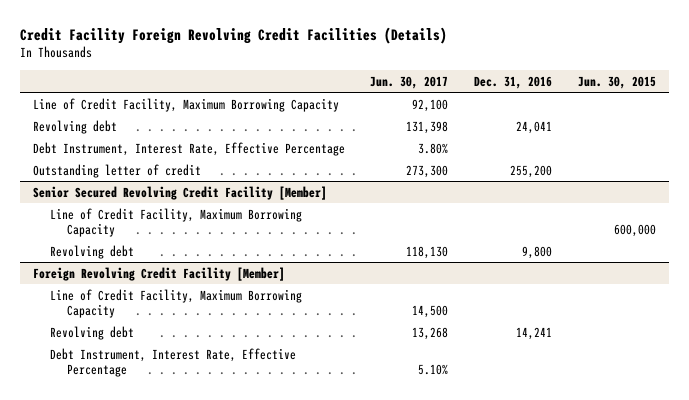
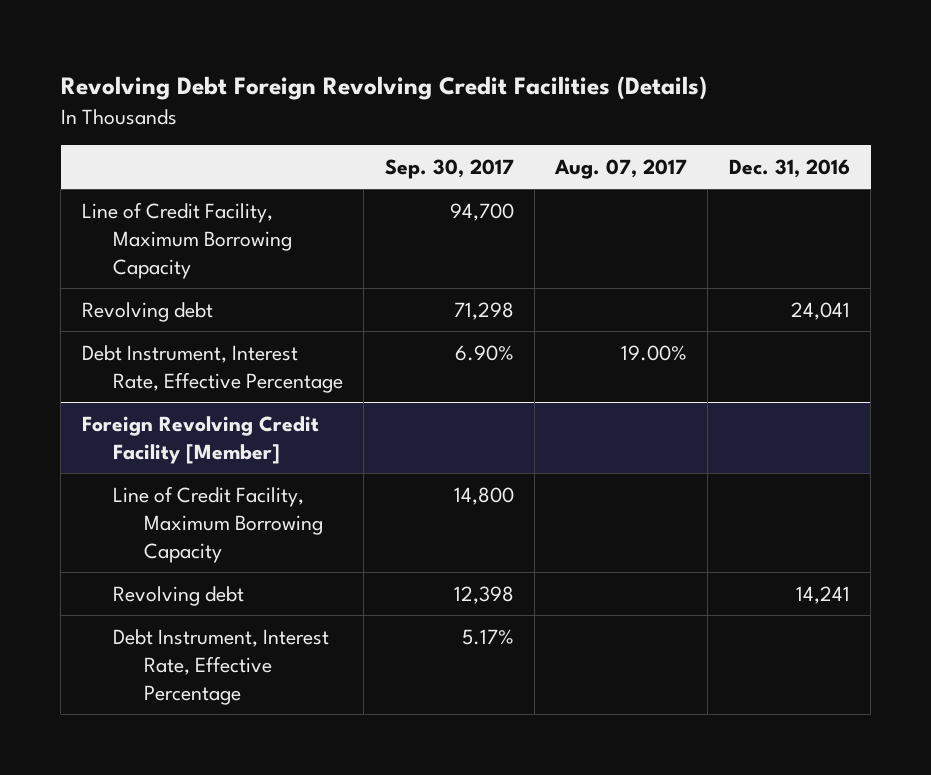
[19,26,447,44] Credit Facility Foreign Revolving Credit Facilities (Details) -> [60,76,707,101] Revolving Debt Foreign Revolving Credit Facilities (Details)
[370,75,449,89] Jun. 30, 2017 -> none
[578,75,657,89] Jun. 30, 2015 -> none
none -> [384,158,514,179] Sep. 30, 2017
none -> [554,158,688,179] Aug. 07, 2017
[32,163,201,178] Outstanding letter of credit -> none
[32,185,327,200] Senior Secured Revolving Credit Facility [Member] -> none
[49,207,302,237] Line of Credit Facility, Maximum Borrowing Capacity -> none
[49,244,134,259] Revolving debt -> none

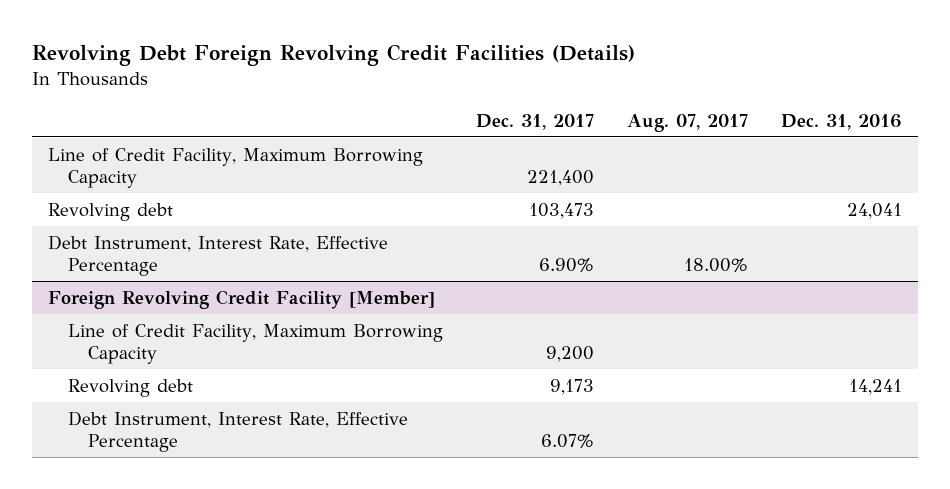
[384,158,514,179] Sep. 30, 2017 -> none
none -> [475,113,594,130] Dec. 31, 2017
[621,344,688,361] 19.00% -> [683,258,748,273] 18.00%

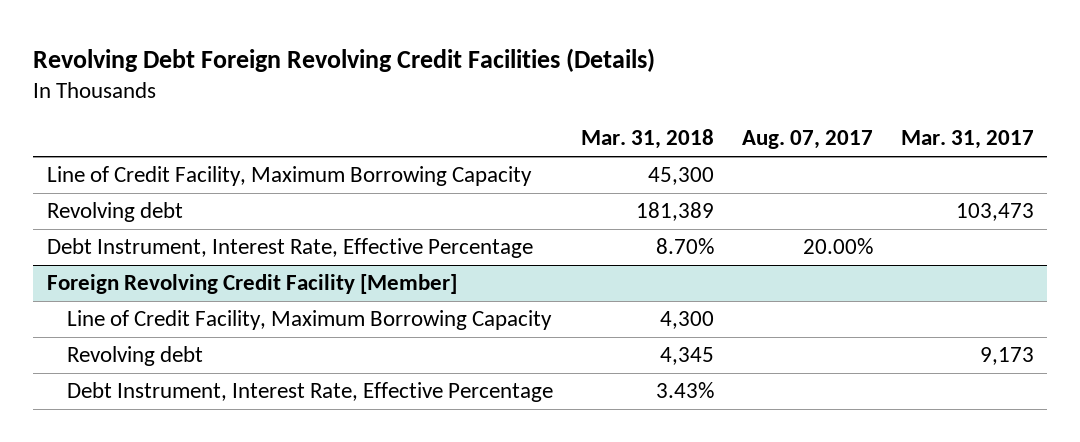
[475,113,594,130] Dec. 31, 2017 -> none
[780,113,902,130] Dec. 31, 2016 -> none
none -> [580,129,714,150] Mar. 31, 2018
none -> [900,130,1034,150] Mar. 31, 2017
[683,258,748,273] 18.00% -> [802,238,873,255] 20.00%

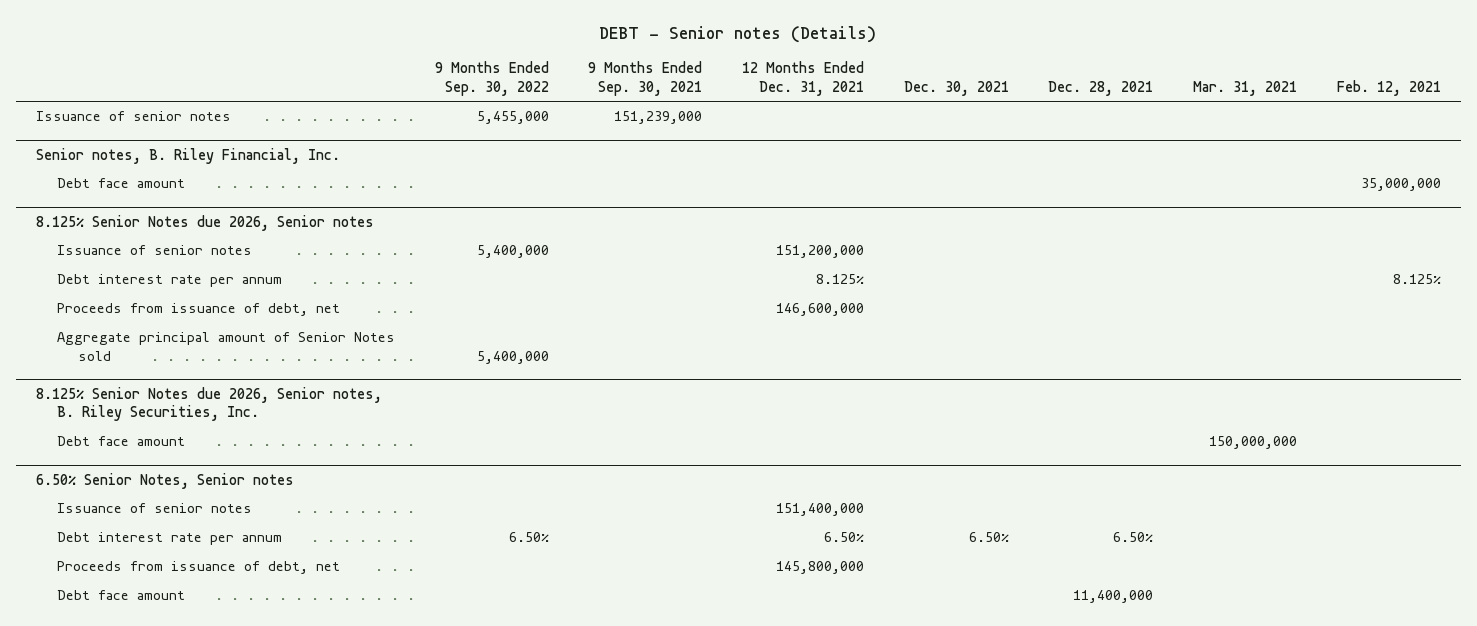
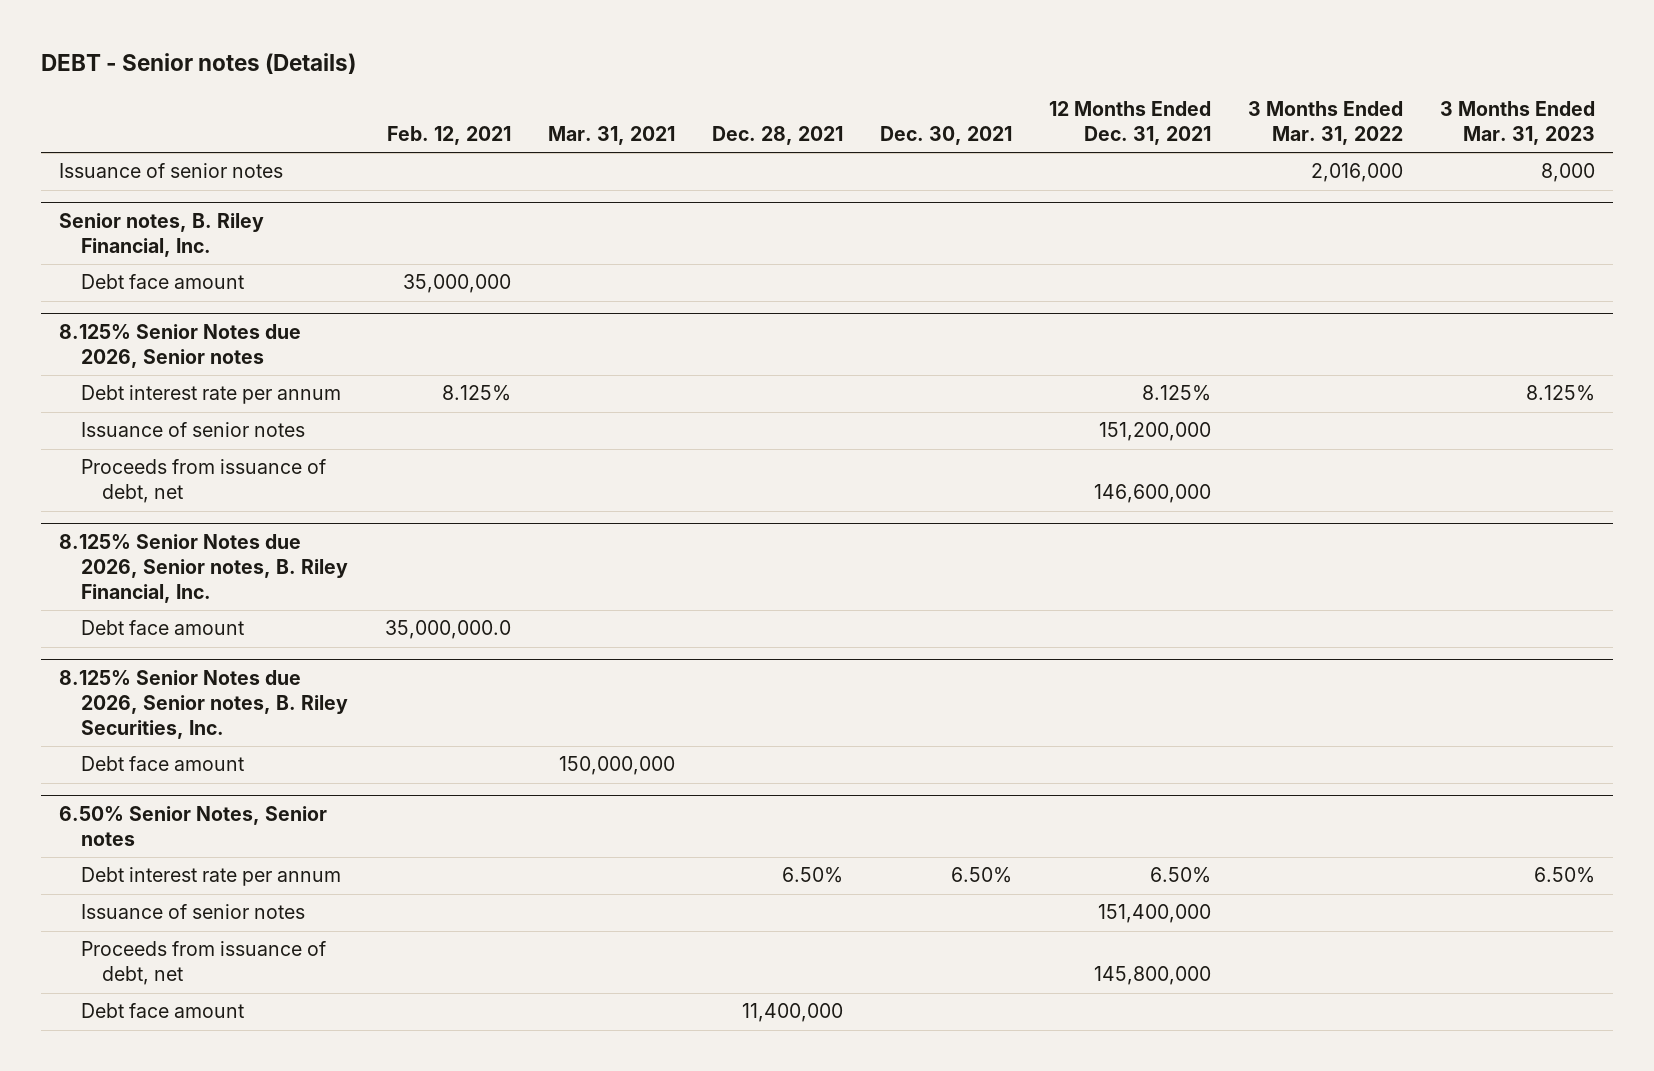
[434,61,549,96] 9 Months Ended Sep. 30, 2022 -> none
[588,61,703,96] 9 Months Ended Sep. 30, 2021 -> none
none -> [1247,101,1403,146] 3 Months Ended Mar. 31, 2022
none -> [1439,101,1595,146] 3 Months Ended Mar. 31, 2023
[57,245,253,256] Issuance of senior notes -> [80,422,305,438] Issuance of senior notes
[57,332,396,362] Aggregate principal amount of Senior Notes sold -> none
none -> [59,533,348,603] 8.125% Senior Notes due 2026, Senior notes, B. Riley Financial, Inc.
none -> [80,620,244,636] Debt face amount
[57,503,253,514] Issuance of senior notes -> [80,904,305,920] Issuance of senior notes

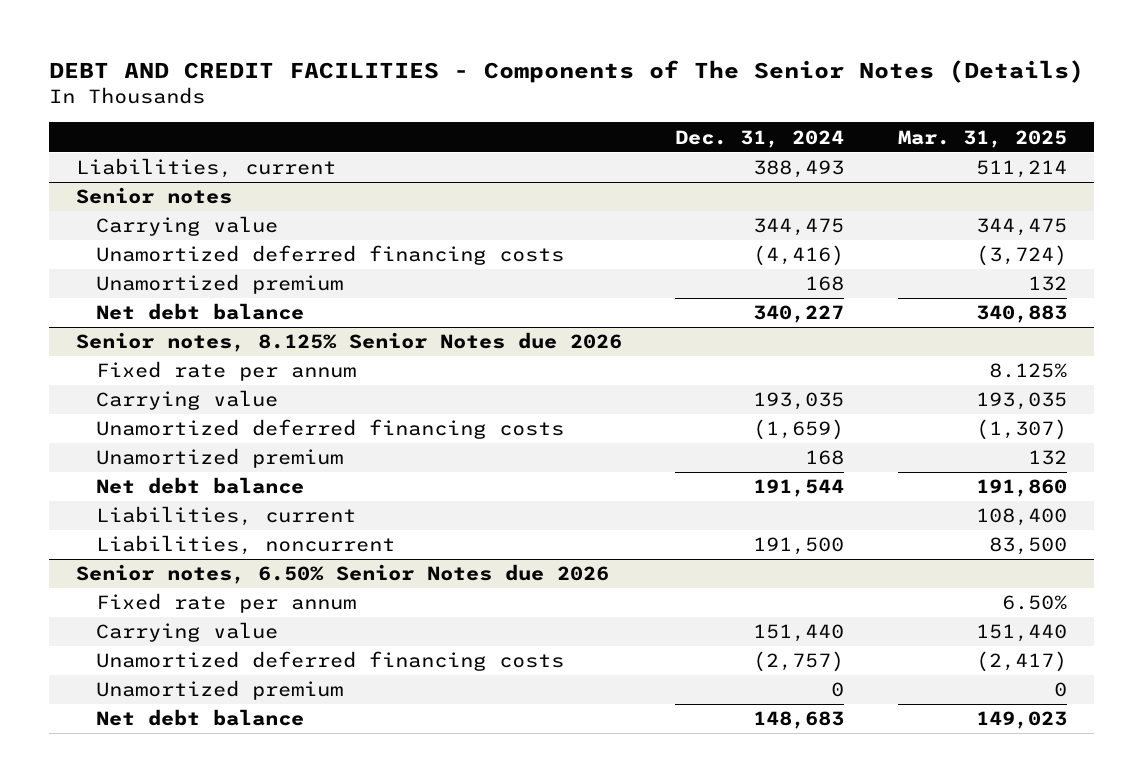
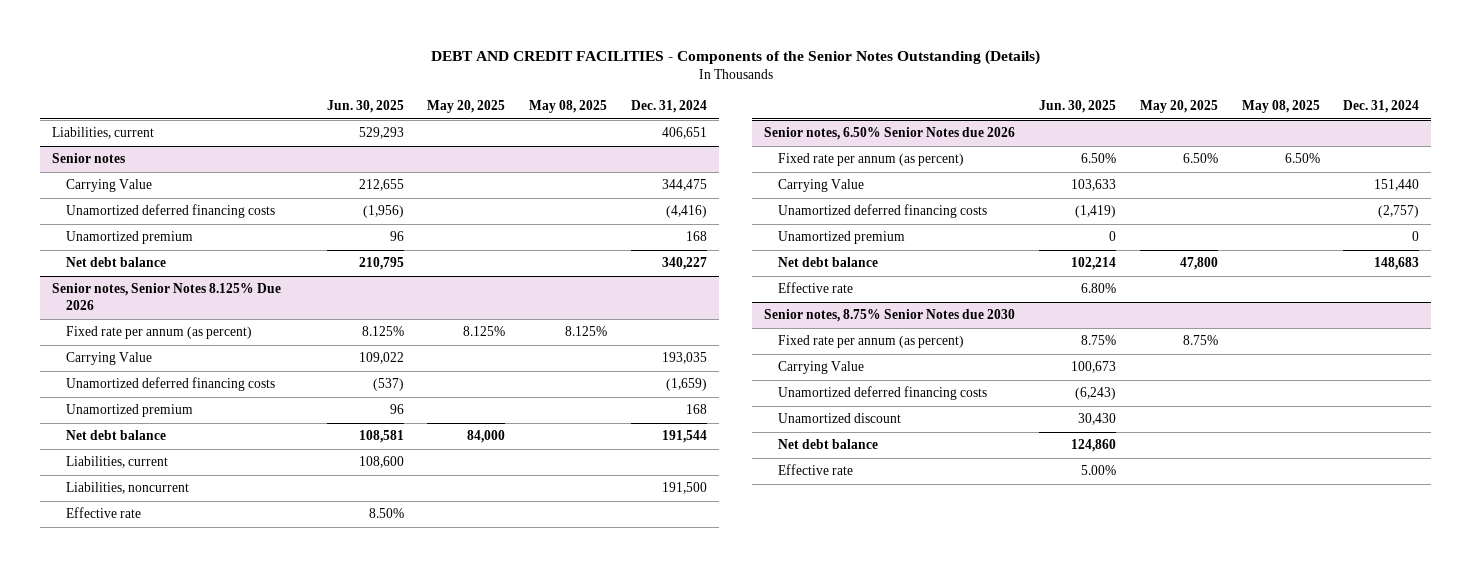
[48,60,1084,84] DEBT AND CREDIT FACILITIES - Components of The Senior Notes (Details) -> [430,49,1040,65] DEBT AND CREDIT FACILITIES - Components of the Senior Notes Outstanding (Details)
[898,129,1068,148] Mar. 31, 2025 -> none
none -> [326,99,404,113] Jun. 30, 2025
none -> [427,99,506,113] May 20, 2025
none -> [529,99,608,113] May 08, 2025
[753,160,845,179] 388,493 -> [661,127,707,140] 406,651
[96,216,279,237] Carrying value -> [65,179,152,193] Carrying Value
[75,332,622,353] Senior notes, 8.125% Senior Notes due 2026 -> [51,283,281,311] Senior notes, Senior Notes 8.125% Due 2026
[96,361,357,382] Fixed rate per annum -> [65,326,252,340] Fixed rate per annum (as percent)
[96,390,279,411] Carrying value -> [65,352,152,366] Carrying Value
none -> [65,507,141,519] Effective rate
[96,593,357,614] Fixed rate per annum -> [777,153,964,167] Fixed rate per annum (as percent)
[96,622,279,643] Carrying value -> [777,179,864,193] Carrying Value
none -> [777,282,853,294] Effective rate
none -> [764,309,1016,323] Senior notes, 8.75% Senior Notes due 2030
none -> [777,335,964,349] Fixed rate per annum (as percent)
none -> [777,361,864,375] Carrying Value
none -> [777,386,987,401] Unamortized deferred financing costs
none -> [777,413,901,424] Unamortized discount
none -> [777,439,878,450] Net debt balance
none -> [777,464,853,476] Effective rate

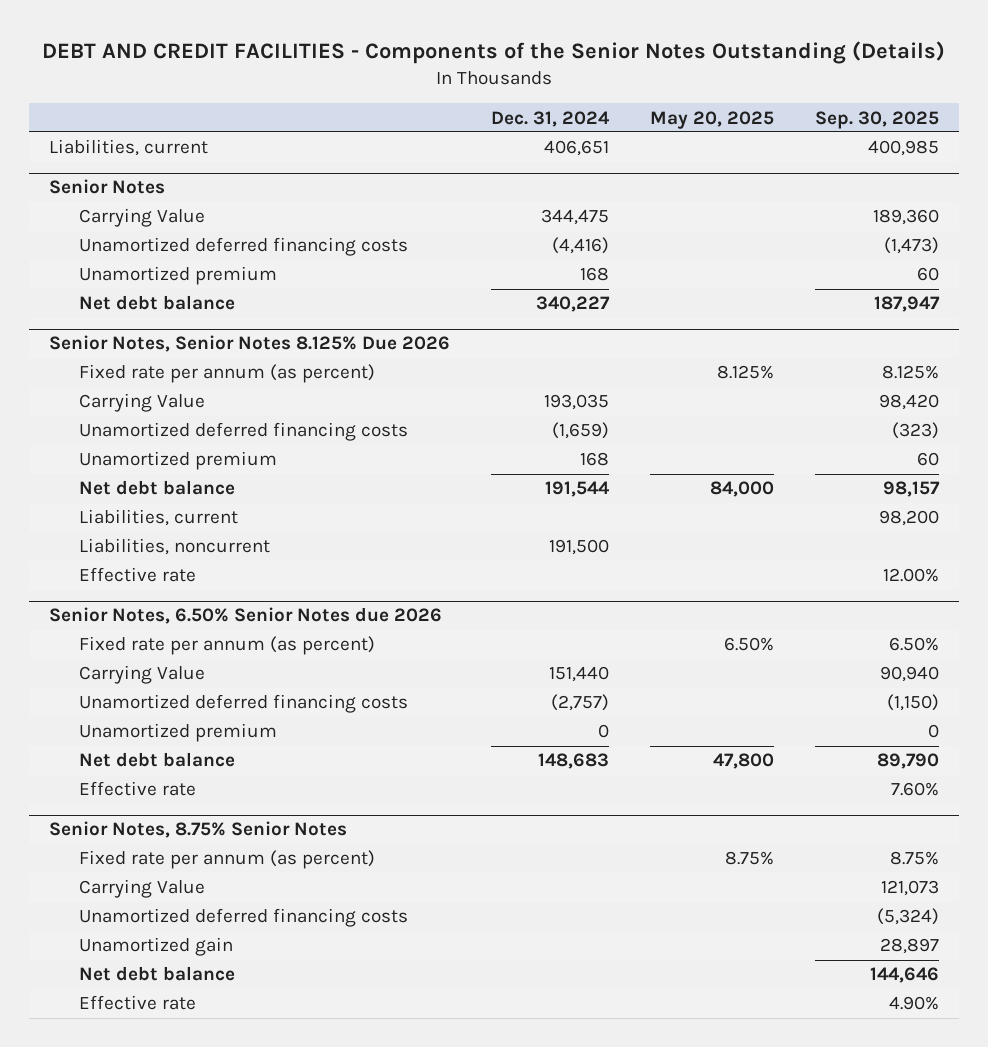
[326,99,404,113] Jun. 30, 2025 -> none
[529,99,608,113] May 08, 2025 -> none
none -> [814,110,939,129] Sep. 30, 2025
[51,153,125,164] Senior notes -> [49,179,166,195] Senior Notes
[51,283,281,311] Senior notes, Senior Notes 8.125% Due 2026 -> [49,335,451,353] Senior Notes, Senior Notes 8.125% Due 2026
[764,127,1016,141] Senior notes, 6.50% Senior Notes due 2026 -> [49,607,443,625] Senior Notes, 6.50% Senior Notes due 2026
[764,309,1016,323] Senior notes, 8.75% Senior Notes due 2030 -> [49,821,348,839] Senior Notes, 8.75% Senior Notes
[777,413,901,424] Unamortized discount -> [79,937,234,957] Unamortized gain

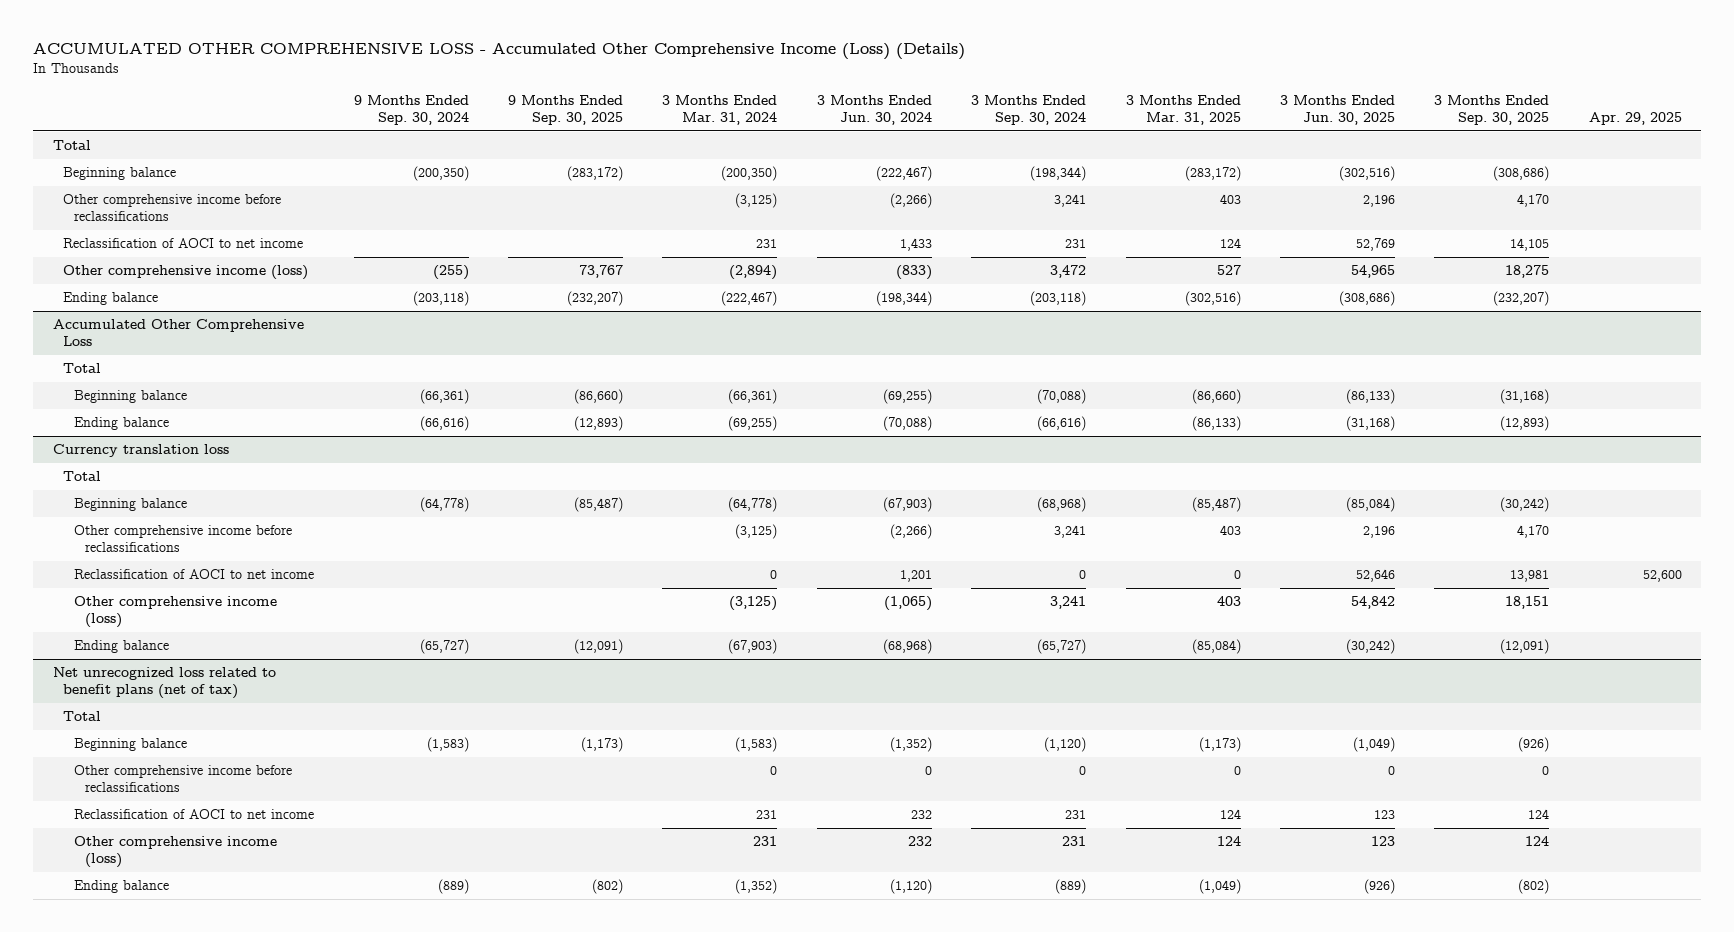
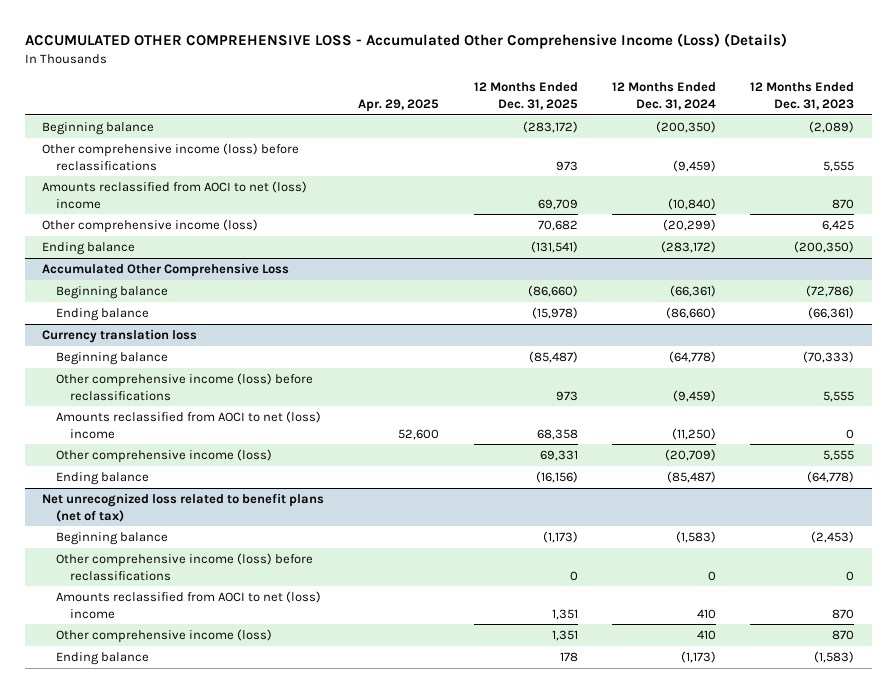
[353,94,469,125] 9 Months Ended Sep. 30, 2024 -> none
[508,94,624,125] 9 Months Ended Sep. 30, 2025 -> none
[662,94,778,125] 3 Months Ended Mar. 31, 2024 -> none
[816,94,932,125] 3 Months Ended Jun. 30, 2024 -> none
[971,94,1087,125] 3 Months Ended Sep. 30, 2024 -> none
[1125,94,1241,125] 3 Months Ended Mar. 31, 2025 -> none
[1279,94,1395,125] 3 Months Ended Jun. 30, 2025 -> none
[1434,94,1550,125] 3 Months Ended Sep. 30, 2025 -> none
none -> [473,82,578,111] 12 Months Ended Dec. 31, 2025
none -> [612,82,717,111] 12 Months Ended Dec. 31, 2024
none -> [750,82,855,111] 12 Months Ended Dec. 31, 2023
[52,140,91,151] Total -> none
[63,194,282,222] Other comprehensive income before reclassifications -> [41,142,299,171] Other comprehensive income (loss) before reclassifications
[63,238,304,249] Reclassification of AOCI to net income -> [41,180,307,209] Amounts reclassified from AOCI to net (loss) income
[63,363,102,374] Total -> none
[63,471,102,482] Total -> none
[74,525,293,553] Other comprehensive income before reclassifications -> [55,372,313,401] Other comprehensive income (loss) before reclassifications
[74,569,315,580] Reclassification of AOCI to net income -> [55,410,321,439] Amounts reclassified from AOCI to net (loss) income
[63,711,102,722] Total -> none
[74,765,293,793] Other comprehensive income before reclassifications -> [55,552,313,581] Other comprehensive income (loss) before reclassifications
[74,809,315,820] Reclassification of AOCI to net income -> [55,590,321,619] Amounts reclassified from AOCI to net (loss) income

